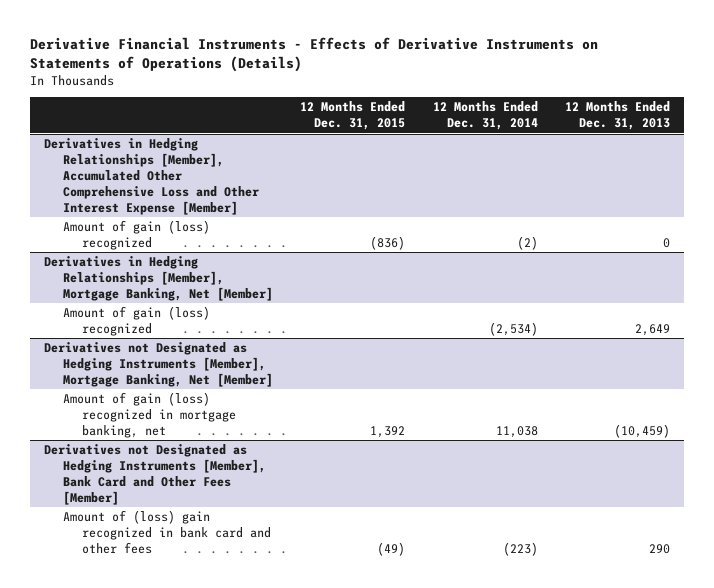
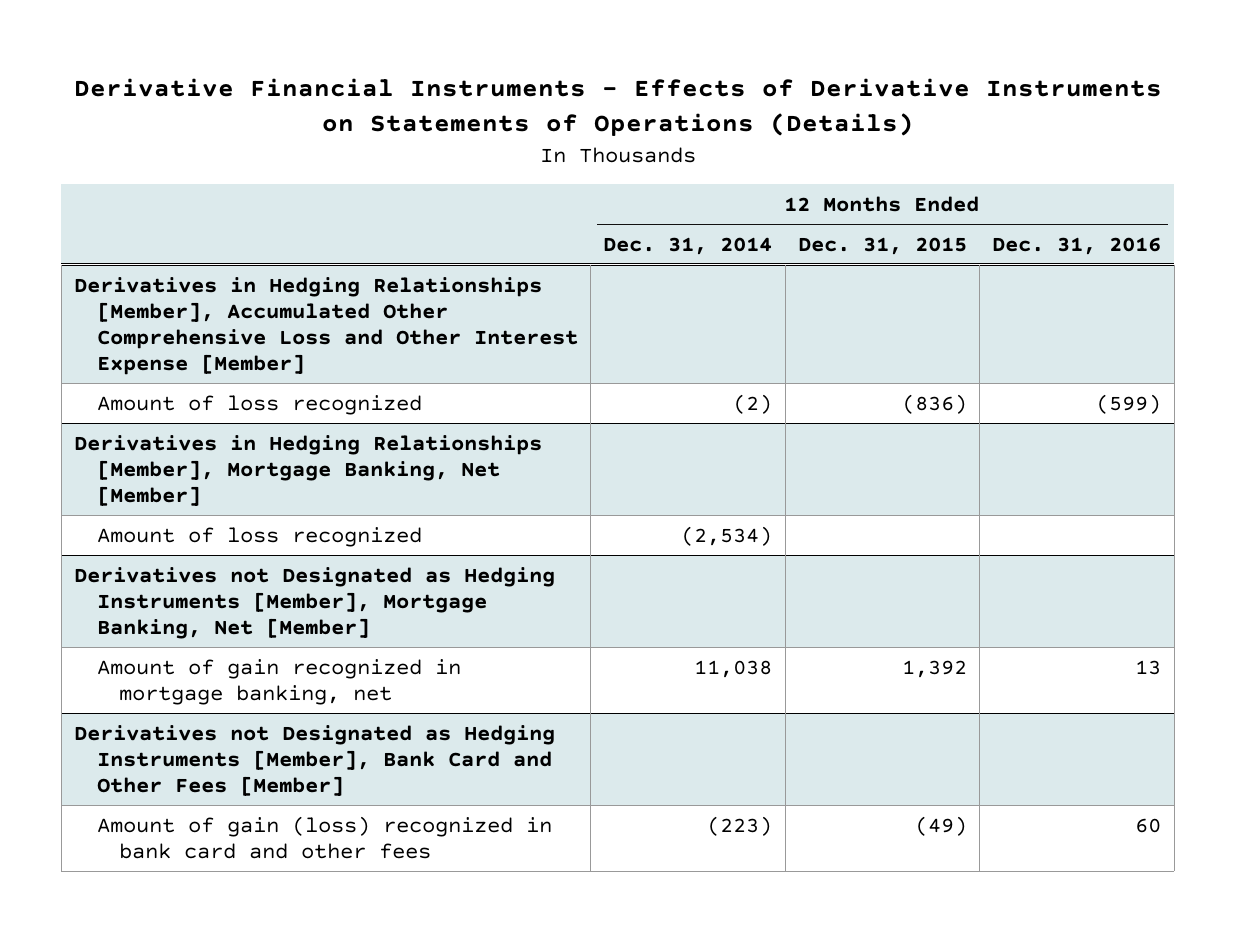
[565,101,671,131] 12 Months Ended Dec. 31, 2013 -> none
none -> [992,236,1162,255] Dec. 31, 2016
[63,219,211,250] Amount of gain (loss) recognized -> [96,394,422,415] Amount of loss recognized
[63,305,211,336] Amount of gain (loss) recognized -> [96,526,422,547] Amount of loss recognized
[63,391,237,438] Amount of gain (loss) recognized in mortgage banking, net -> [96,658,461,705] Amount of gain recognized in mortgage banking, net
[63,509,272,554] Amount of (loss) gain recognized in bank card and other fees -> [96,815,552,859] Amount of gain (loss) recognized in bank card and other fees

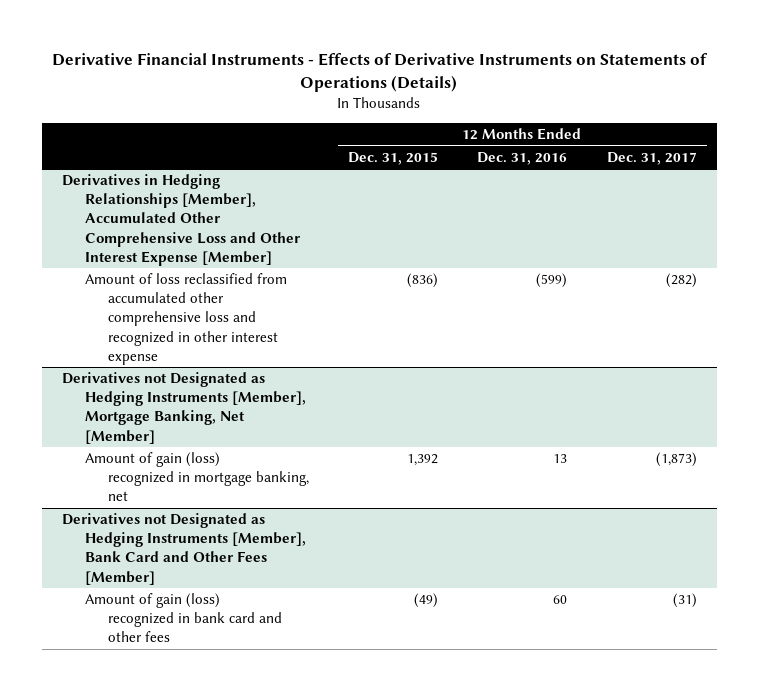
[603,236,773,255] Dec. 31, 2014 -> none
none -> [606,151,697,165] Dec. 31, 2017
[73,434,542,506] Derivatives in Hedging Relationships [Member], Mortgage Banking, Net [Member] -> none
[96,526,422,547] Amount of loss recognized -> none
[96,394,422,415] Amount of loss recognized -> [84,273,287,365] Amount of loss reclassified from accumulated other comprehensive loss and recognized in other interest expense
[96,658,461,705] Amount of gain recognized in mortgage banking, net -> [84,452,309,502] Amount of gain (loss) recognized in mortgage banking, net

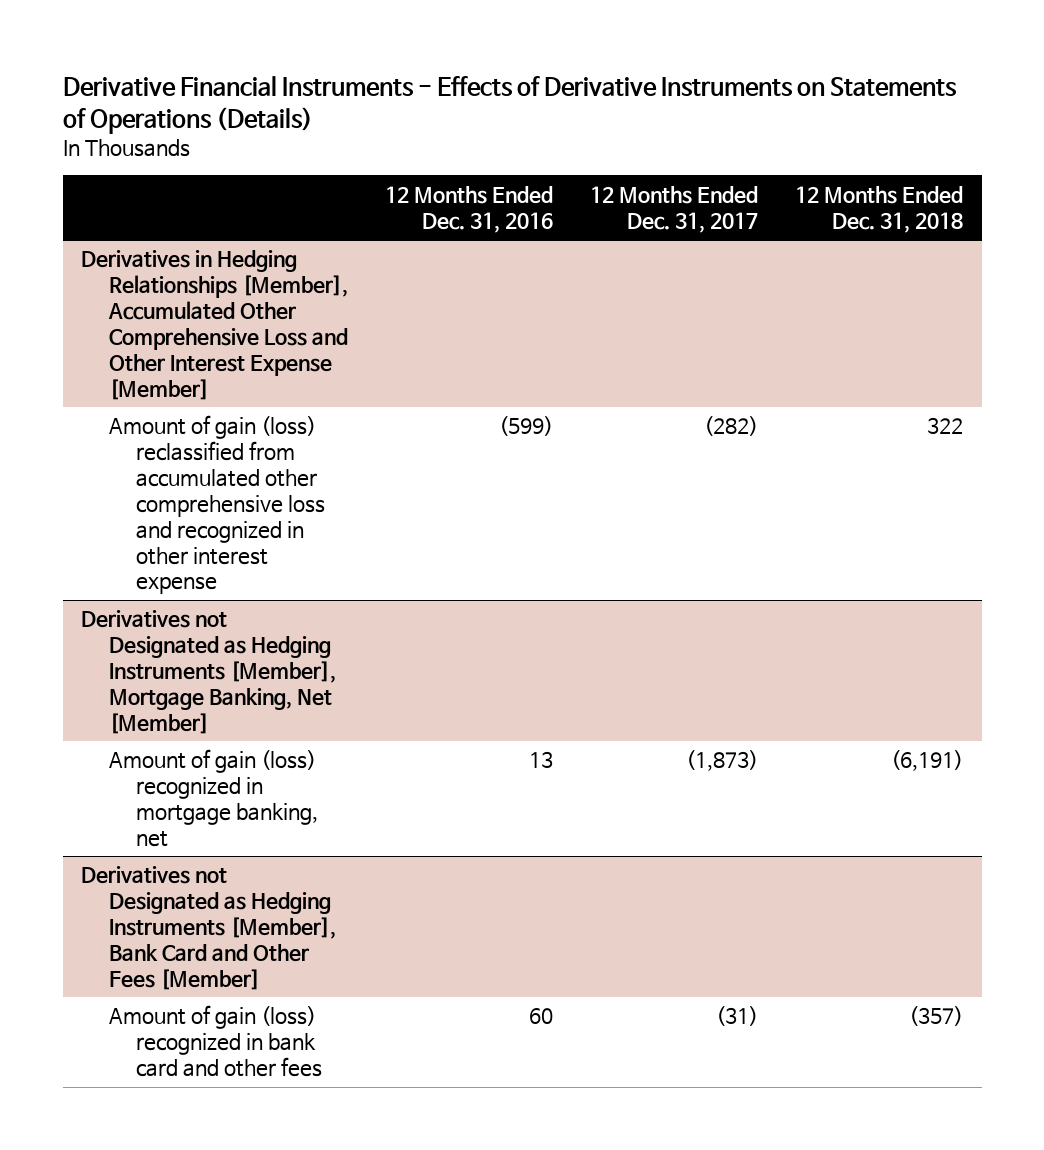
[348,151,439,165] Dec. 31, 2015 -> none
none -> [795,185,964,233] 12 Months Ended Dec. 31, 2018
[84,273,287,365] Amount of loss reclassified from accumulated other comprehensive loss and recognized in other interest expense -> [108,415,326,595] Amount of gain (loss) reclassified from accumulated other comprehensive loss and recognized in other interest expense

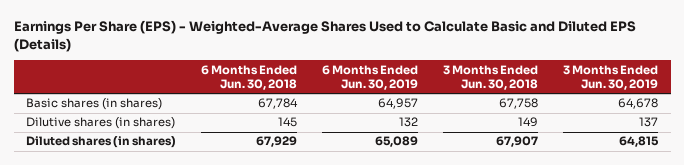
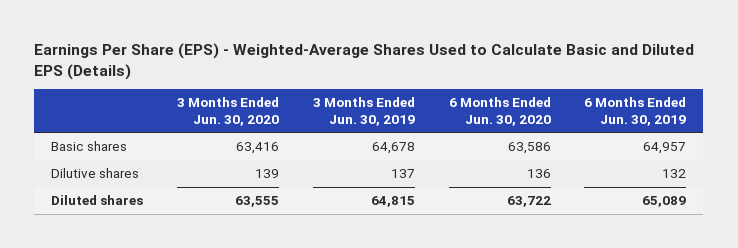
[201,64,298,91] 6 Months Ended Jun. 30, 2018 -> none
[443,64,539,91] 3 Months Ended Jun. 30, 2018 -> none
none -> [177,96,280,126] 3 Months Ended Jun. 30, 2020
none -> [448,96,551,126] 6 Months Ended Jun. 30, 2020
[26,98,163,111] Basic shares (in shares) -> [51,140,128,151] Basic shares
[26,117,176,130] Dilutive shares (in shares) -> [51,167,140,178] Dilutive shares
[26,136,177,149] Diluted shares (in shares) -> [51,194,144,205] Diluted shares

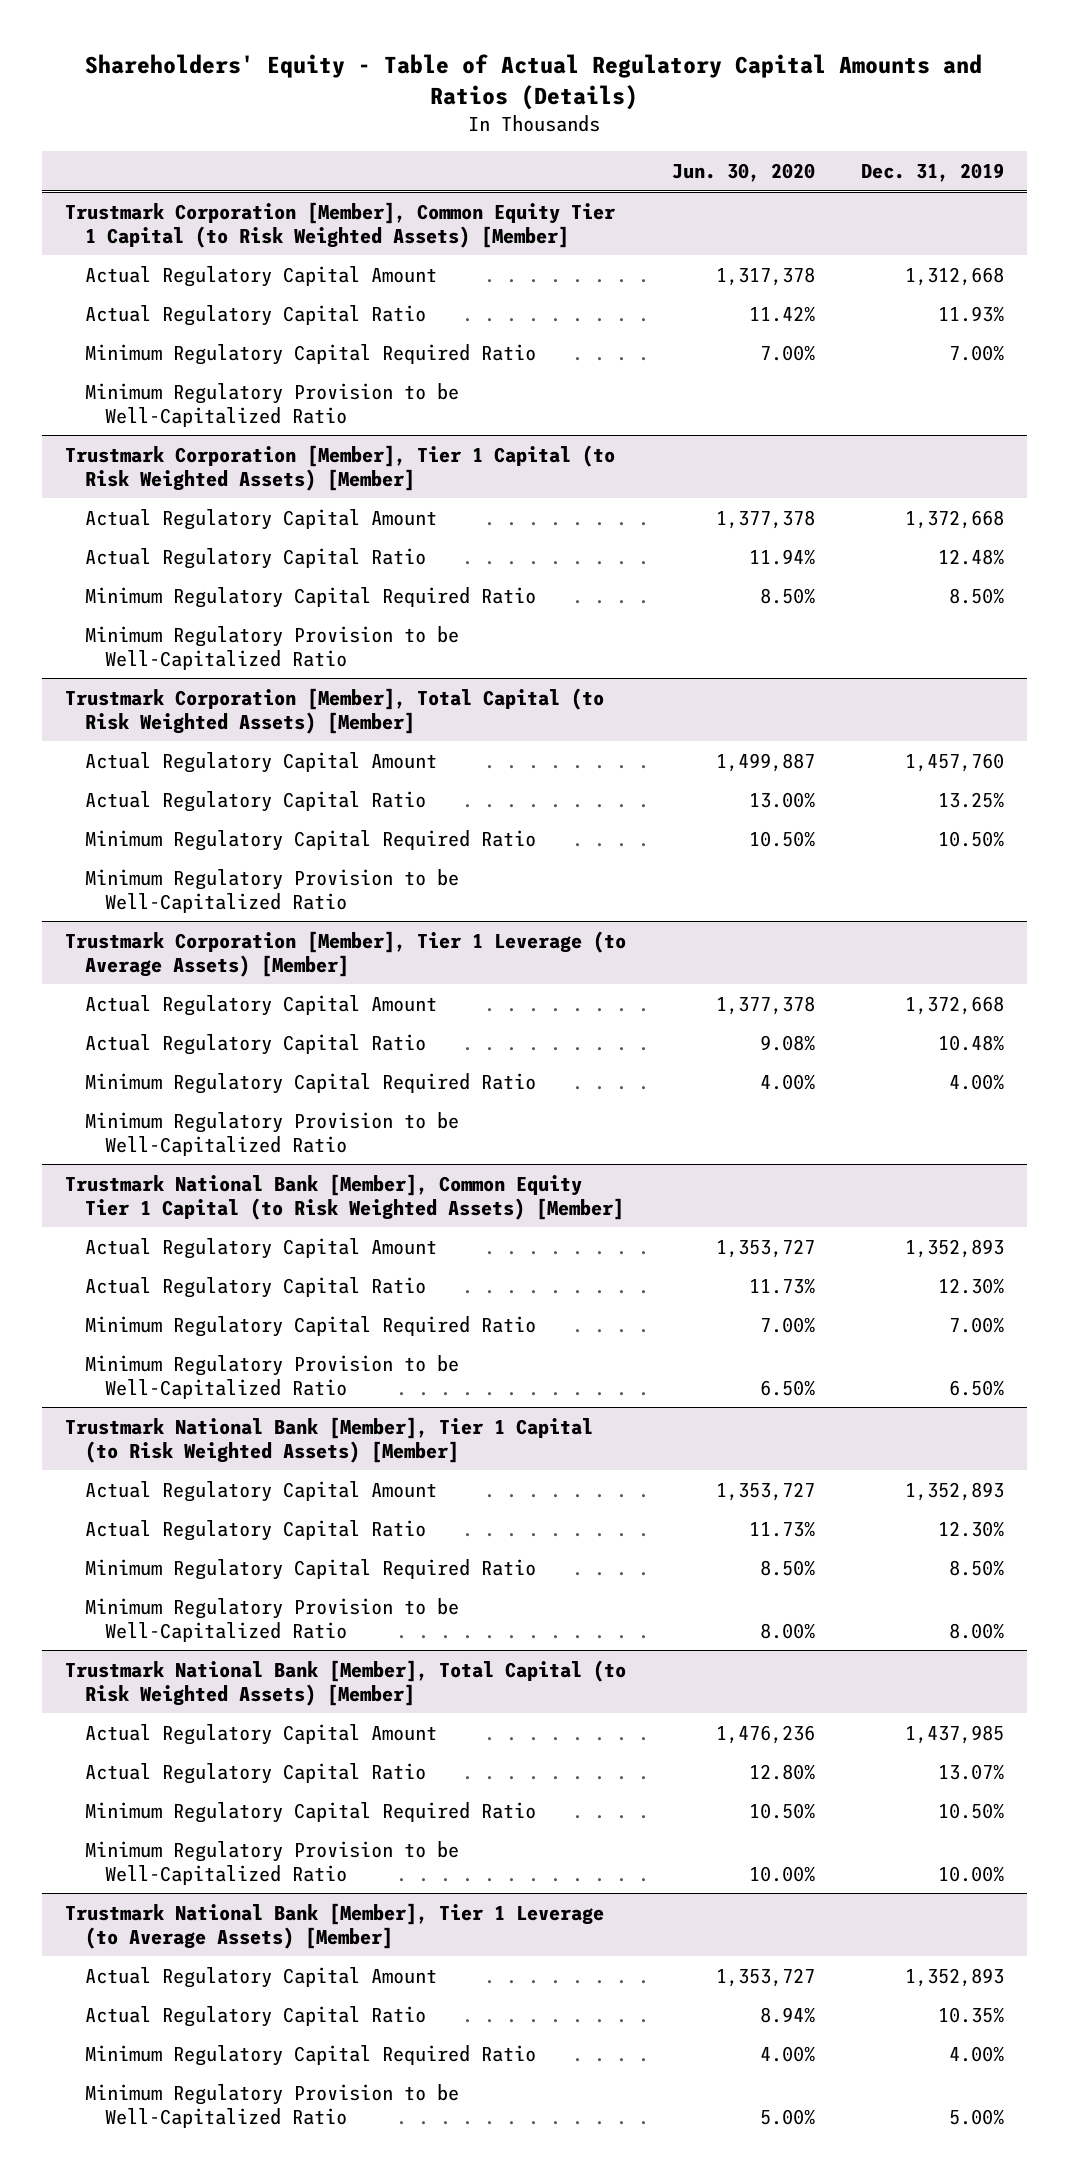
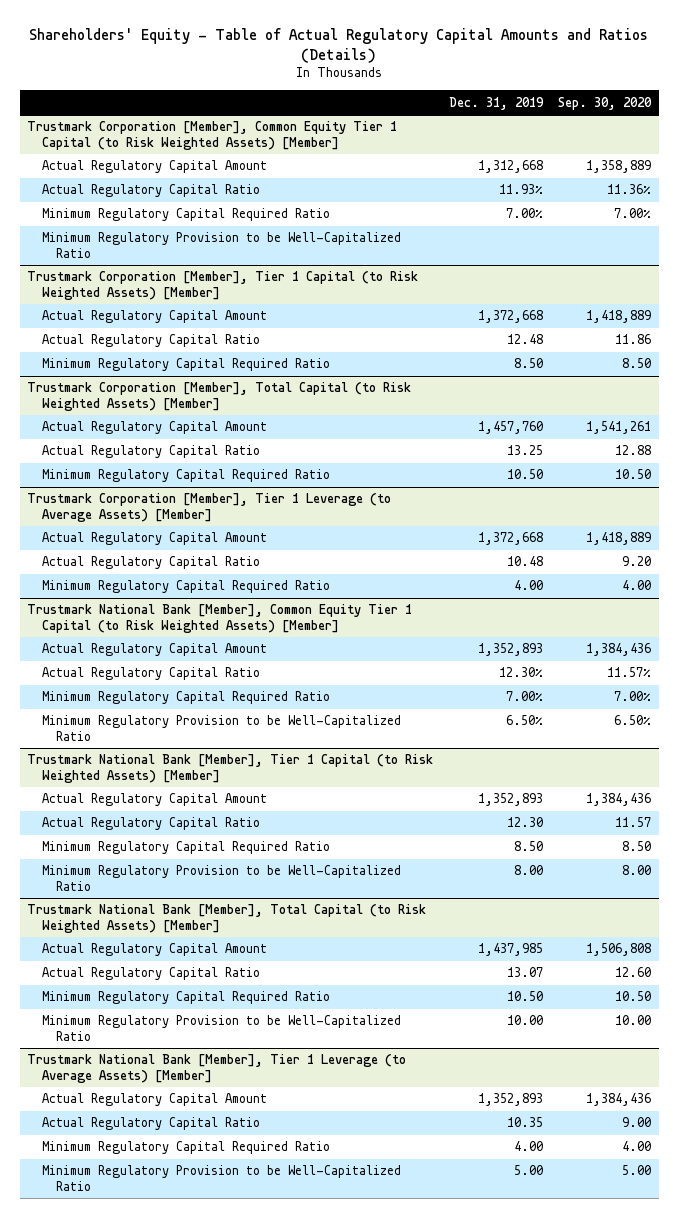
[671,162,815,182] Jun. 30, 2020 -> none
none -> [558,96,653,110] Sep. 30, 2020
[85,625,460,670] Minimum Regulatory Provision to be Well-Capitalized Ratio -> none
[937,548,1004,565] 12.48% -> [506,334,543,345] 12.48
[948,587,1004,604] 8.50% -> [513,358,543,369] 8.50
[85,868,460,913] Minimum Regulatory Provision to be Well-Capitalized Ratio -> none
[937,791,1004,808] 13.25% -> [506,445,543,456] 13.25
[937,830,1004,847] 10.50% -> [506,469,543,480] 10.50
[85,1111,460,1156] Minimum Regulatory Provision to be Well-Capitalized Ratio -> none
[937,1034,1004,1051] 10.48% -> [506,556,543,567] 10.48
[948,1073,1004,1090] 4.00% -> [513,580,543,591] 4.00
[937,1520,1004,1537] 12.30% -> [506,817,543,828] 12.30
[948,1559,1004,1576] 8.50% -> [513,841,543,852] 8.50
[948,1622,1004,1639] 8.00% -> [513,865,543,876] 8.00
[937,1763,1004,1780] 13.07% -> [506,967,543,978] 13.07
[937,1802,1004,1819] 10.50% -> [506,991,543,1002] 10.50
[937,1865,1004,1882] 10.00% -> [506,1015,543,1026] 10.00
[937,2006,1004,2023] 10.35% -> [506,1117,543,1128] 10.35
[948,2045,1004,2062] 4.00% -> [513,1141,543,1152] 4.00
[948,2108,1004,2125] 5.00% -> [513,1165,543,1176] 5.00

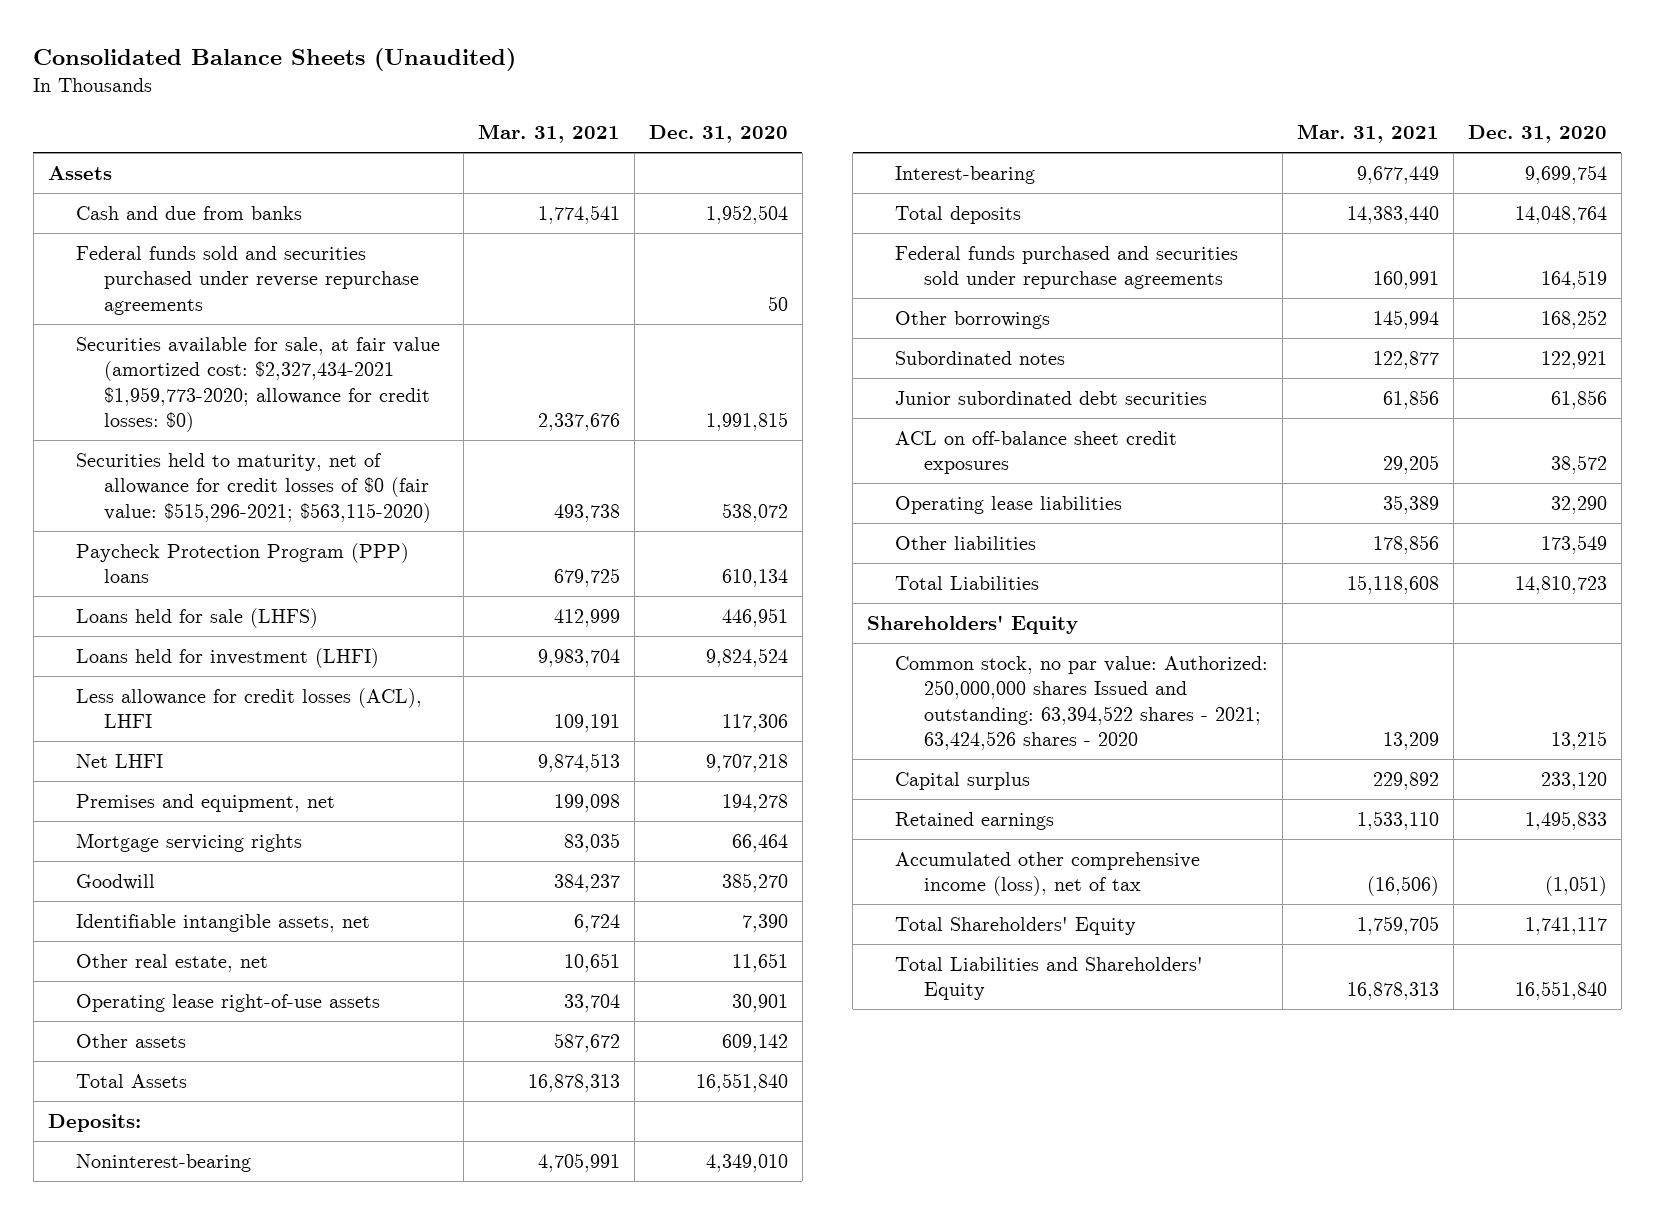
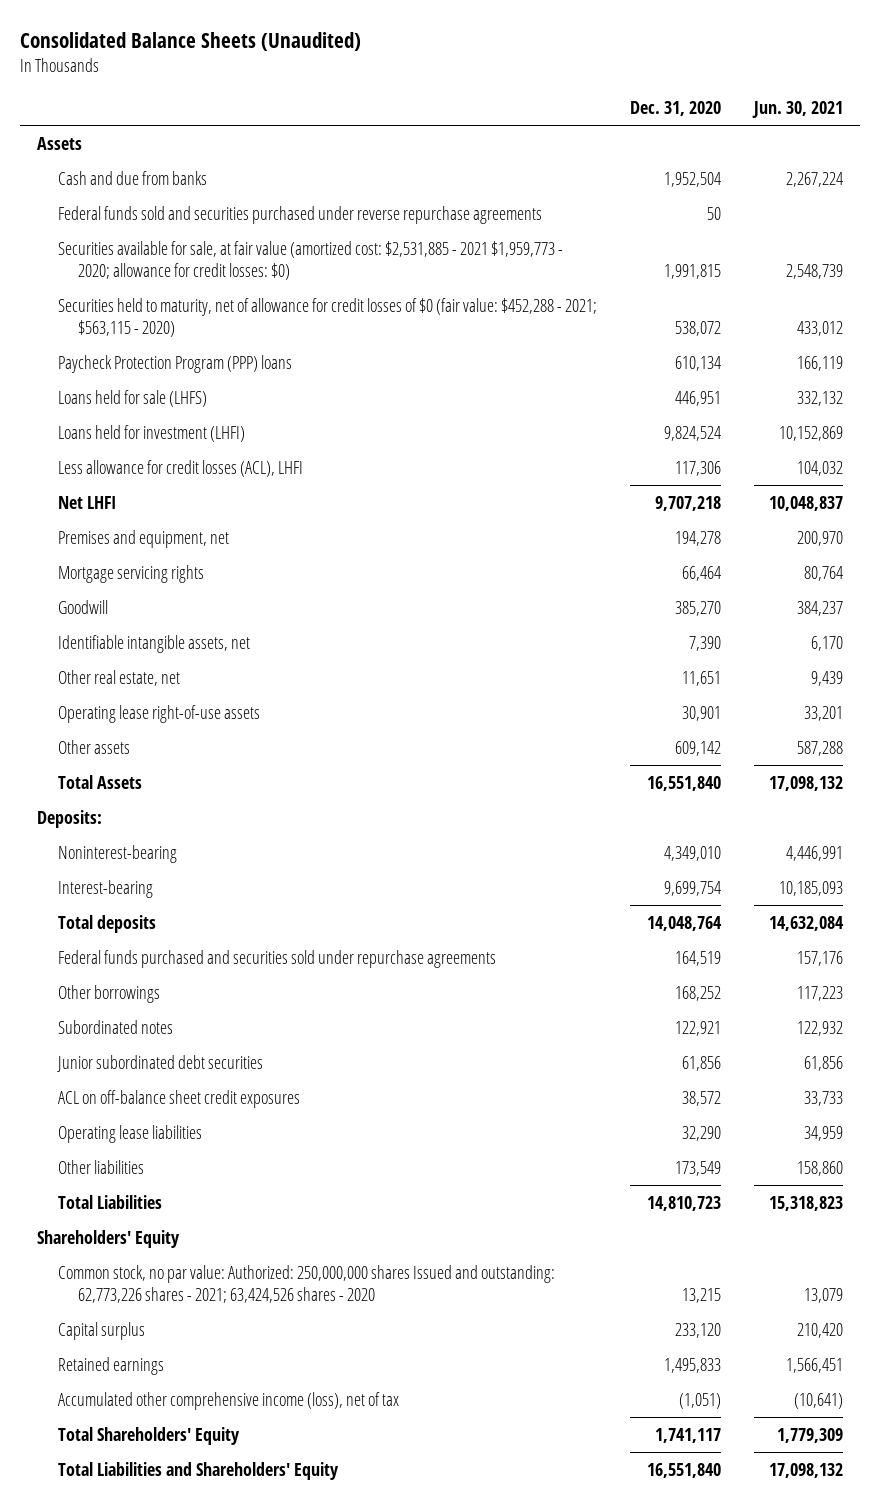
[477,124,620,144] Mar. 31, 2021 -> none
none -> [752,100,844,118] Jun. 30, 2021
[76,337,441,432] Securities available for sale, at fair value (amortized cost: $2,327,434-2021 $1,959,773-2020; allowance for credit losses: $0) -> [57,240,563,280] Securities available for sale, at fair value (amortized cost: $2,531,885 - 2021 $1,959,773 - 2020; allowance for credit losses: $0)
[76,453,432,523] Securities held to maturity, net of allowance for credit losses of $0 (fair value: $515,296-2021; $563,115-2020) -> [57,297,597,337] Securities held to maturity, net of allowance for credit losses of $0 (fair value: $452,288 - 2021; $563,115 - 2020)
[895,656,1269,750] Common stock, no par value: Authorized: 250,000,000 shares Issued and outstanding: 63,394,522 shares - 2021; 63,424,526 shares - 2020 -> [57,1264,555,1303] Common stock, no par value: Authorized: 250,000,000 shares Issued and outstanding: 62,773,226 shares - 2021; 63,424,526 shares - 2020

